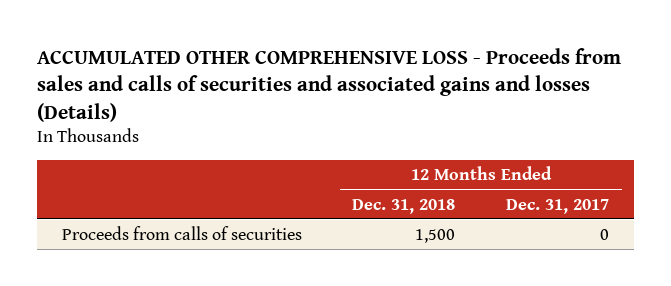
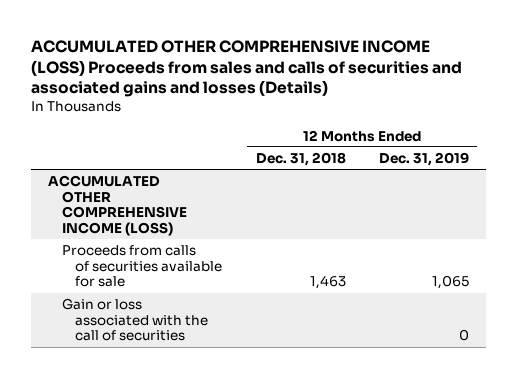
[36,47,621,122] ACCUMULATED OTHER COMPREHENSIVE LOSS - Proceeds from sales and calls of securities and associated gains and losses (Details) -> [31,39,463,98] ACCUMULATED OTHER COMPREHENSIVE INCOME (LOSS) Proceeds from sales and calls of securities and associated gains and losses (Details)
[505,198,609,214] Dec. 31, 2017 -> none
none -> [379,151,470,166] Dec. 31, 2019
none -> [47,175,187,236] ACCUMULATED OTHER COMPREHENSIVE INCOME (LOSS)
[61,226,302,241] Proceeds from calls of securities -> [61,245,223,288] Proceeds from calls of securities available for sale
[415,229,456,244] 1,500 -> [309,275,346,290] 1,463
none -> [61,298,209,342] Gain or loss associated with the call of securities

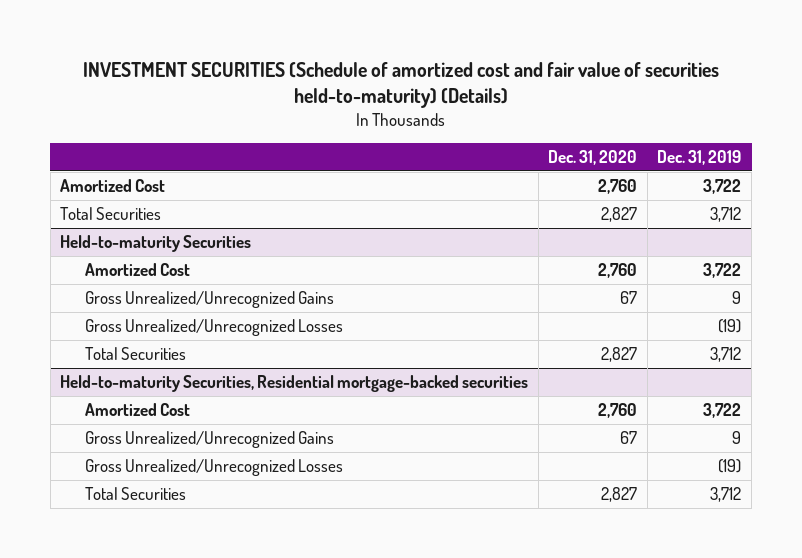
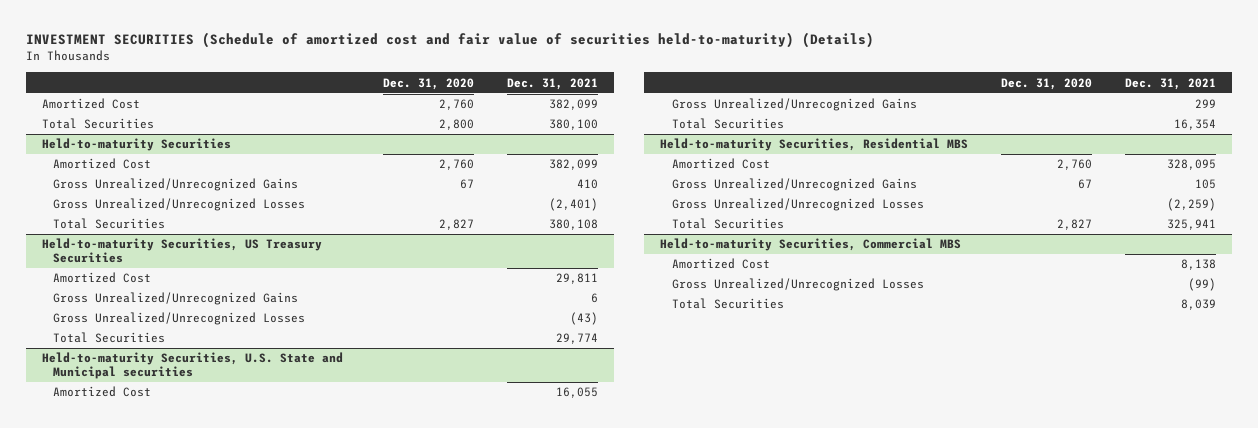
[657,150,742,166] Dec. 31, 2019 -> none
none -> [506,77,598,90] Dec. 31, 2021
[601,207,638,223] 2,827 -> [438,119,474,131] 2,800
none -> [41,238,322,264] Held-to-maturity Securities, US Treasury Securities
none -> [53,272,152,284] Amortized Cost
none -> [53,292,299,306] Gross Unrealized/Unrecognized Gains
none -> [53,312,306,326] Gross Unrealized/Unrecognized Losses
none -> [53,332,166,344] Total Securities
none -> [41,352,343,380] Held-to-maturity Securities, U.S. State and Municipal securities
none -> [53,386,152,398] Amortized Cost
none -> [671,98,917,112] Gross Unrealized/Unrecognized Gains
none -> [671,118,784,130] Total Securities
[60,375,529,393] Held-to-maturity Securities, Residential mortgage-backed securities -> [660,138,969,152] Held-to-maturity Securities, Residential MBS
none -> [660,238,962,252] Held-to-maturity Securities, Commercial MBS
none -> [671,258,770,270] Amortized Cost
none -> [671,278,924,292] Gross Unrealized/Unrecognized Losses
none -> [671,298,784,310] Total Securities

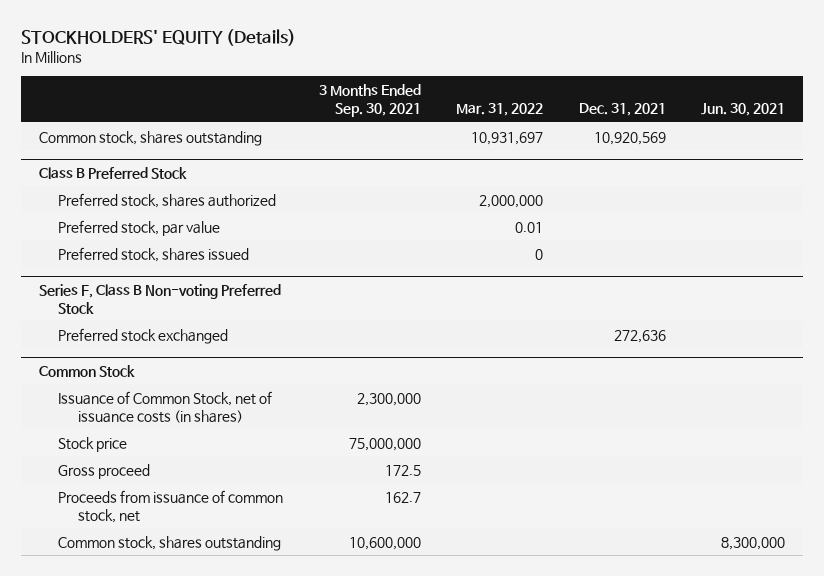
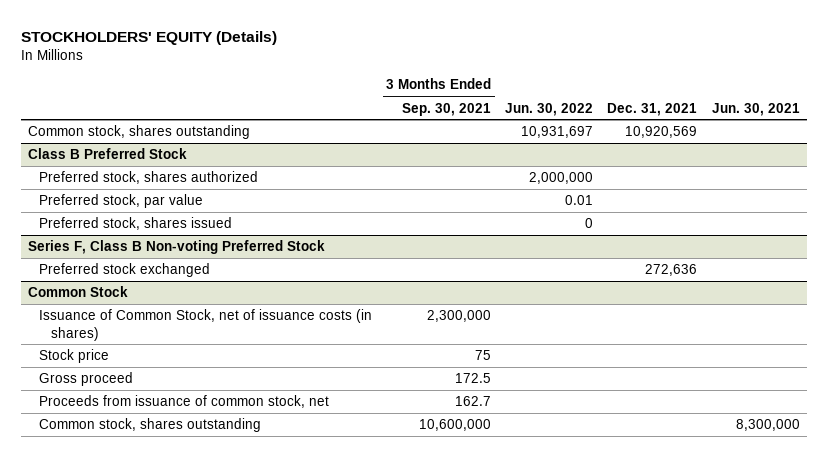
[456,103,544,117] Mar. 31, 2022 -> none
none -> [505,102,594,116] Jun. 30, 2022
[348,437,421,451] 75,000,000 -> [475,350,492,361] 75

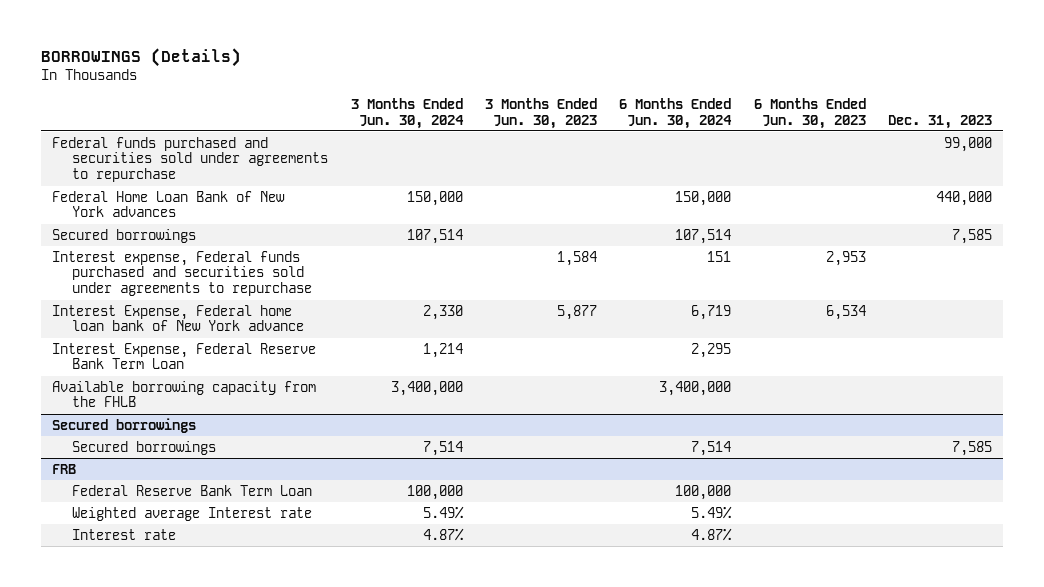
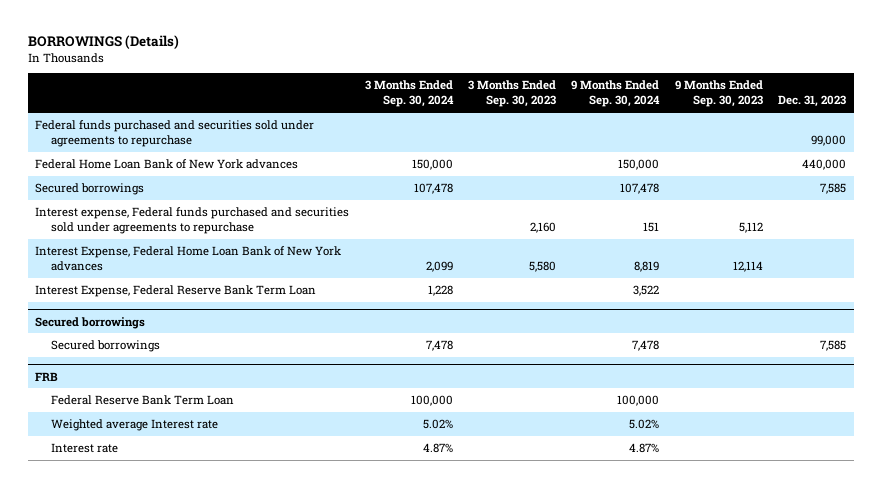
[350,97,464,129] 3 Months Ended Jun. 30, 2024 -> none
[485,97,598,129] 3 Months Ended Jun. 30, 2023 -> none
[619,97,733,129] 6 Months Ended Jun. 30, 2024 -> none
[753,97,866,129] 6 Months Ended Jun. 30, 2023 -> none
none -> [364,80,454,108] 3 Months Ended Sep. 30, 2024
none -> [468,80,557,108] 3 Months Ended Sep. 30, 2023
none -> [571,80,661,108] 9 Months Ended Sep. 30, 2024
none -> [674,80,763,108] 9 Months Ended Sep. 30, 2023
[51,304,305,332] Interest Expense, Federal home loan bank of New York advance -> [35,246,342,272] Interest Expense, Federal Home Loan Bank of New York advances
[51,380,316,408] Available borrowing capacity from the FHLB -> none

